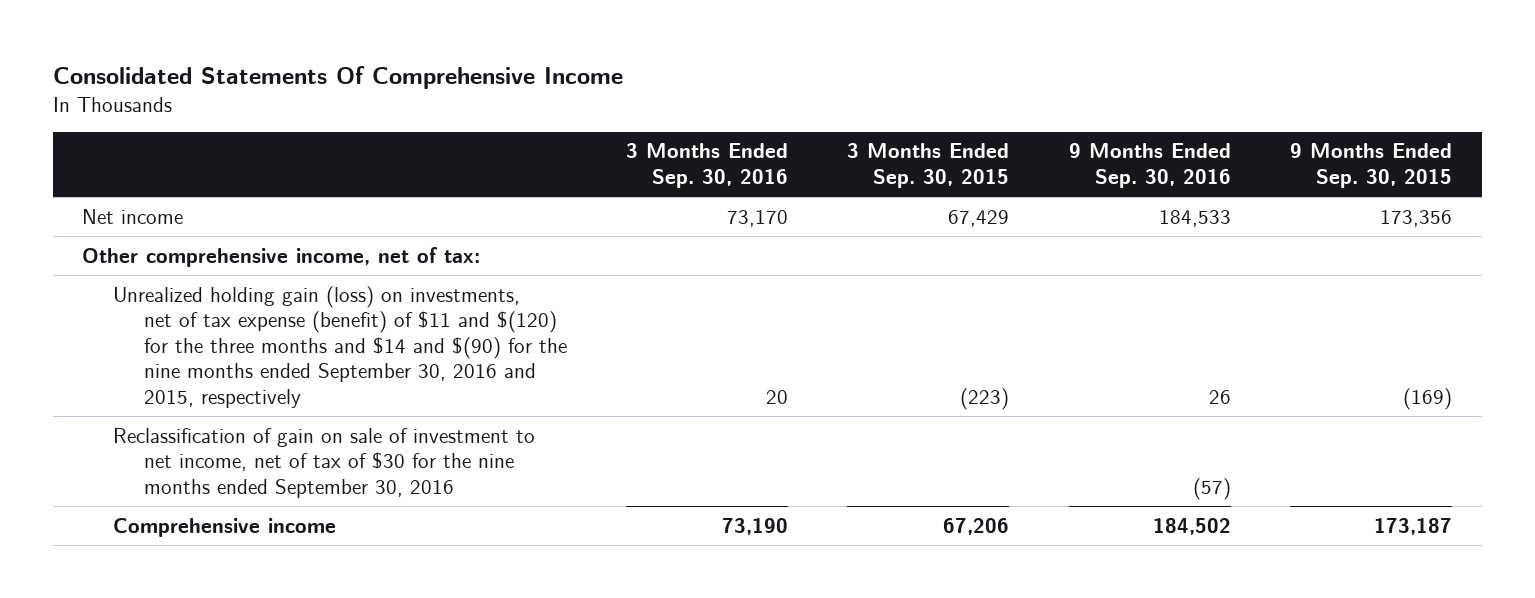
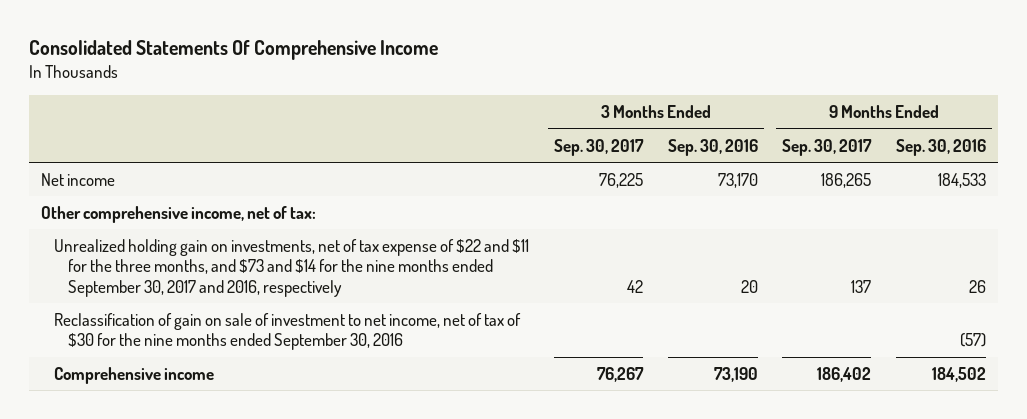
[847,143,1010,188] 3 Months Ended Sep. 30, 2015 -> none
[1290,143,1453,188] 9 Months Ended Sep. 30, 2015 -> none
none -> [554,138,645,156] Sep. 30, 2017
none -> [782,138,873,156] Sep. 30, 2017
[112,285,567,408] Unrealized holding gain (loss) on investments, net of tax expense (benefit) of $11 and $(120) for the three months and $14 and $(90) for the nine months ended September 30, 2016 and 2015, respectively -> [54,238,530,297] Unrealized holding gain on investments, net of tax expense of $22 and $11 for the three months, and $73 and $14 for the nine months ended September 30, 2017 and 2016, respectively

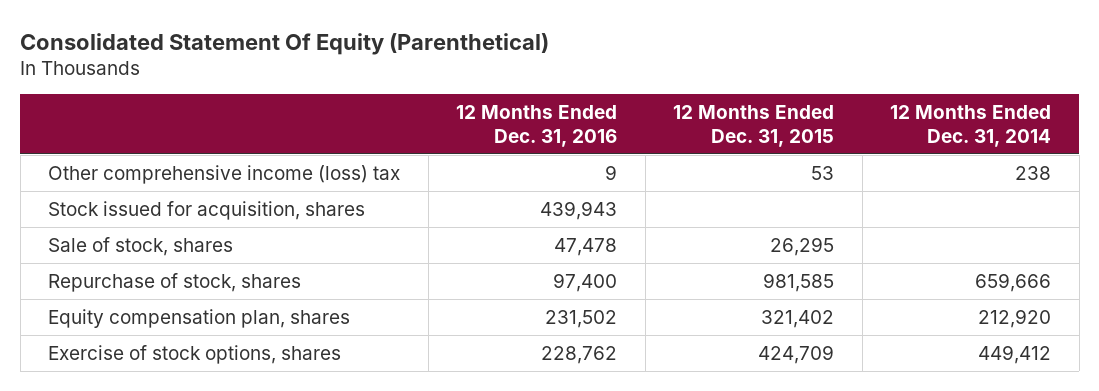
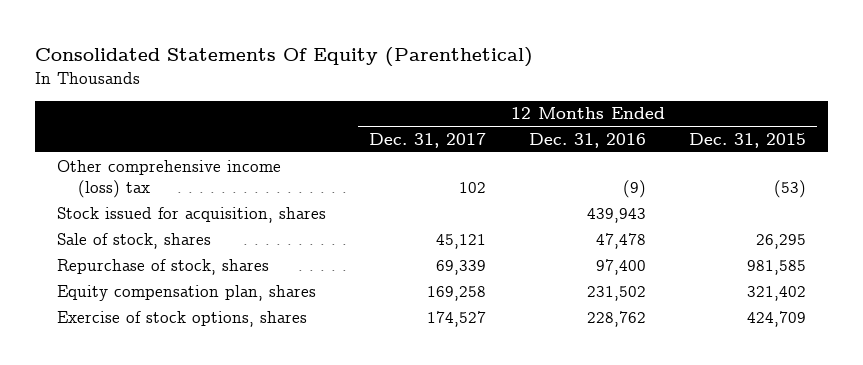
[20,32,550,55] Consolidated Statement Of Equity (Parenthetical) -> [35,47,534,68] Consolidated Statements Of Equity (Parenthetical)
[890,105,1052,147] 12 Months Ended Dec. 31, 2014 -> none
none -> [368,132,486,148] Dec. 31, 2017
[605,164,618,180] 9 -> [623,179,647,198] (9)
[811,165,835,180] 53 -> [774,179,807,198] (53)

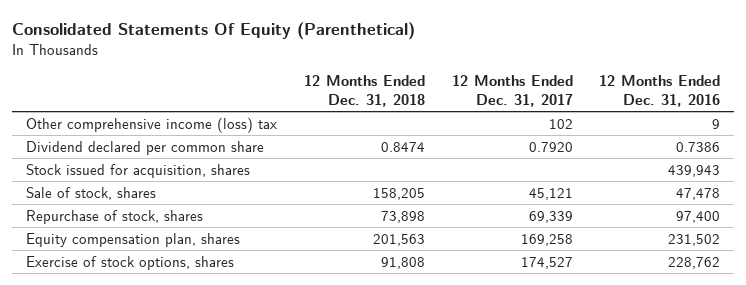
[689,132,807,148] Dec. 31, 2015 -> none
none -> [303,75,425,107] 12 Months Ended Dec. 31, 2018
[623,179,647,198] (9) -> [712,118,721,129] 9
none -> [25,140,264,155] Dividend declared per common share

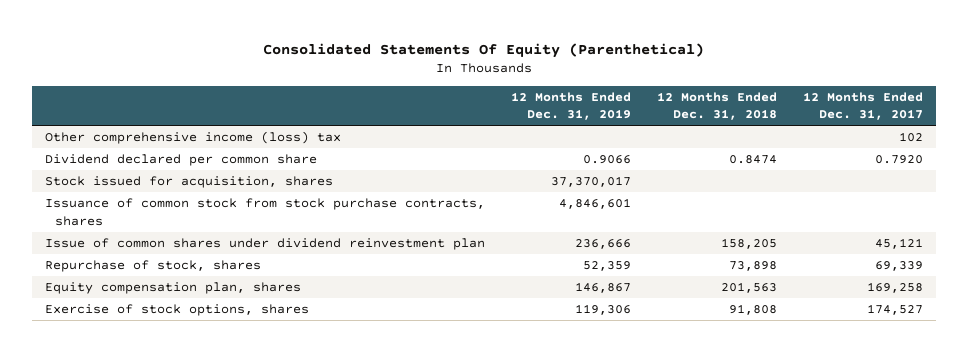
[599,75,721,107] 12 Months Ended Dec. 31, 2016 -> none
none -> [511,91,632,121] 12 Months Ended Dec. 31, 2019
none -> [45,198,486,226] Issuance of common stock from stock purchase contracts, shares
[25,186,156,200] Sale of stock, shares -> [45,238,486,251] Issue of common shares under dividend reinvestment plan

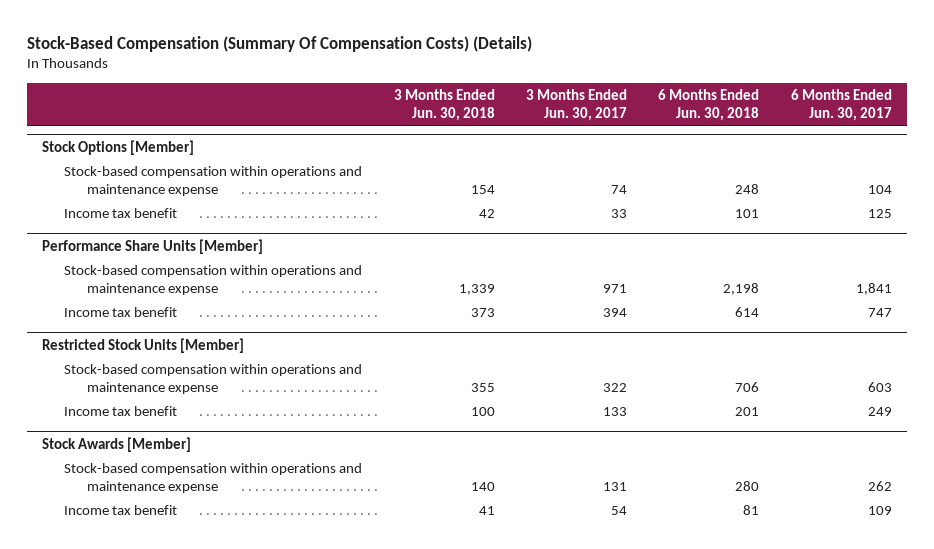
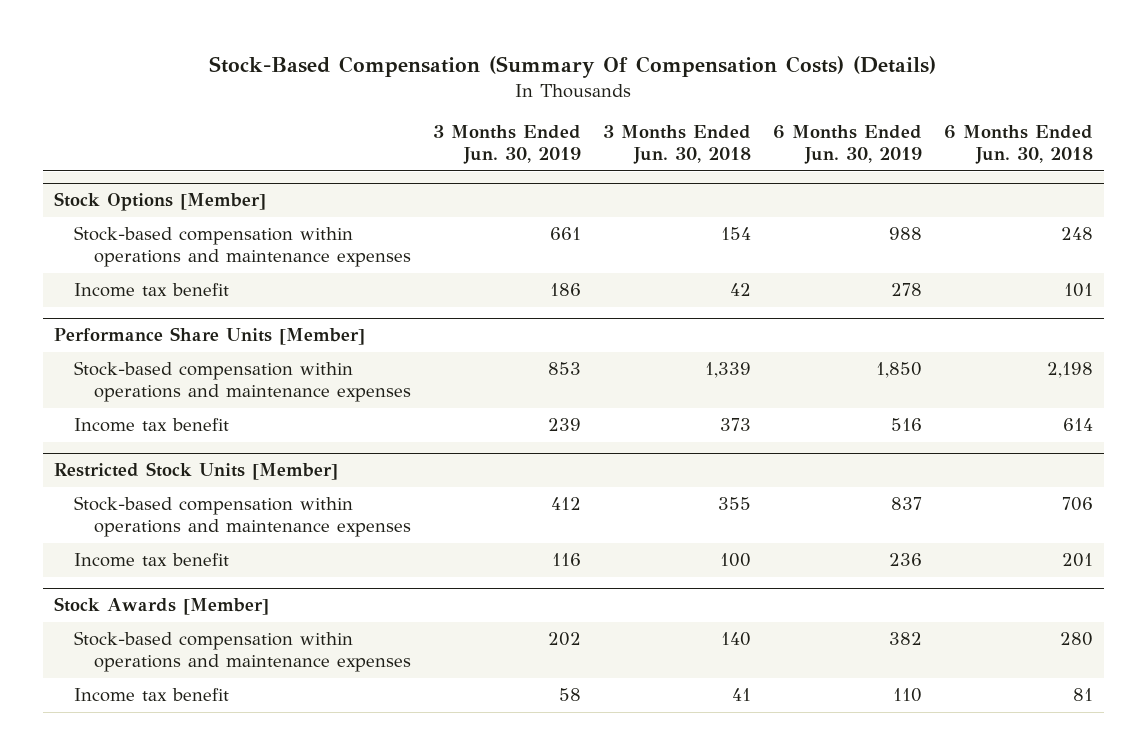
[526,88,628,121] 3 Months Ended Jun. 30, 2017 -> none
[790,88,892,121] 6 Months Ended Jun. 30, 2017 -> none
none -> [433,125,582,165] 3 Months Ended Jun. 30, 2019
none -> [773,125,923,165] 6 Months Ended Jun. 30, 2019
[64,165,363,196] Stock-based compensation within operations and maintenance expense -> [73,226,412,268] Stock-based compensation within operations and maintenance expenses
[64,264,363,295] Stock-based compensation within operations and maintenance expense -> [73,361,412,403] Stock-based compensation within operations and maintenance expenses
[64,363,363,394] Stock-based compensation within operations and maintenance expense -> [73,496,412,538] Stock-based compensation within operations and maintenance expenses
[64,462,363,493] Stock-based compensation within operations and maintenance expense -> [73,631,412,673] Stock-based compensation within operations and maintenance expenses

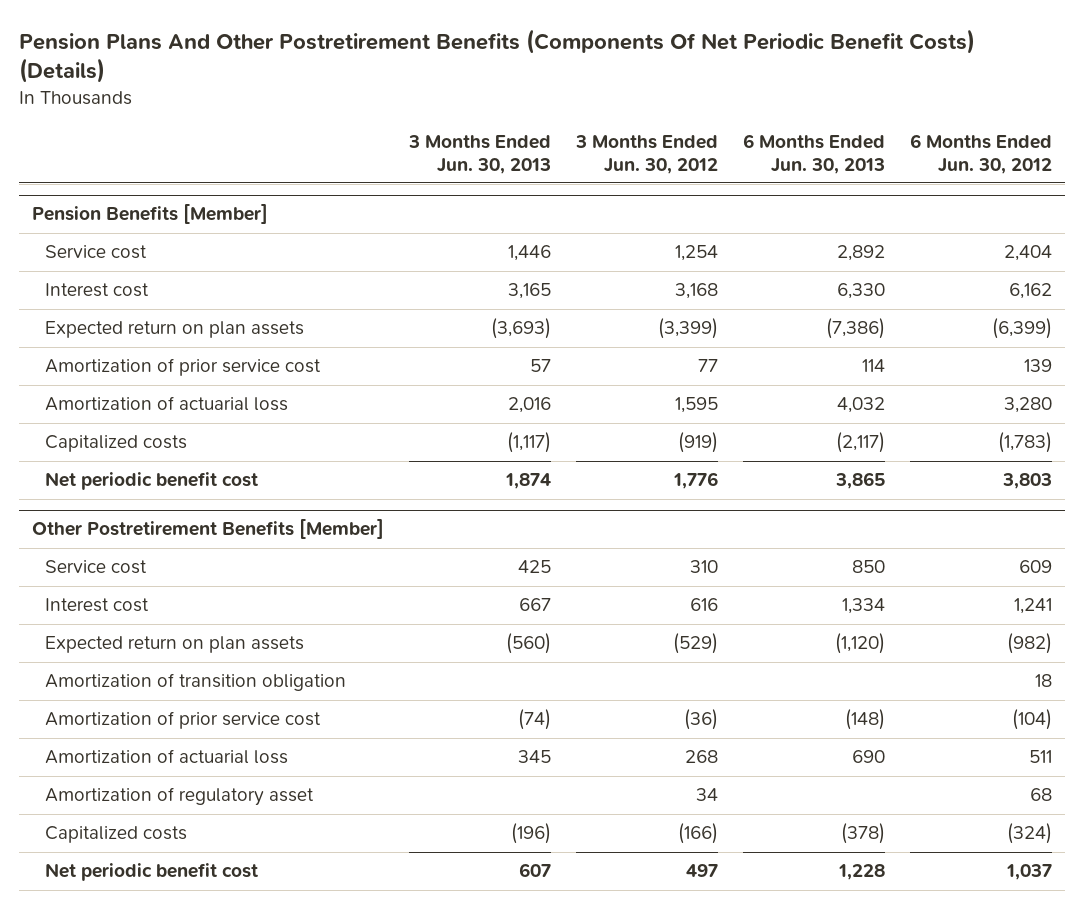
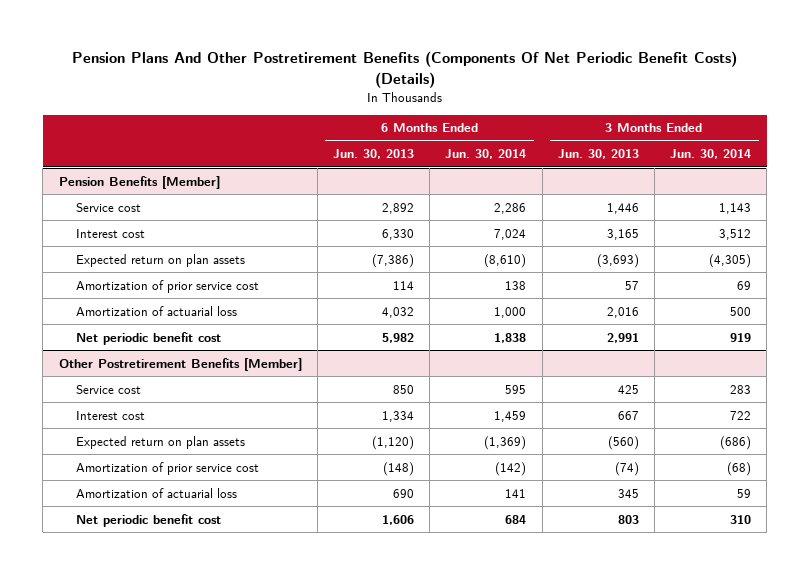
[574,135,718,174] 3 Months Ended Jun. 30, 2012 -> none
[910,134,1053,174] 6 Months Ended Jun. 30, 2012 -> none
none -> [445,149,527,160] Jun. 30, 2014
none -> [670,149,752,160] Jun. 30, 2014
[45,435,188,453] Capitalized costs -> none
[504,473,551,490] 1,874 -> [606,332,639,343] 2,991
[834,472,885,490] 3,865 -> [382,332,415,343] 5,982
[45,673,347,692] Amortization of transition obligation -> none
[45,787,315,807] Amortization of regulatory asset -> none
[45,826,188,844] Capitalized costs -> none
[518,863,551,878] 607 -> [617,514,639,524] 803
[837,864,885,881] 1,228 -> [382,514,415,525] 1,606

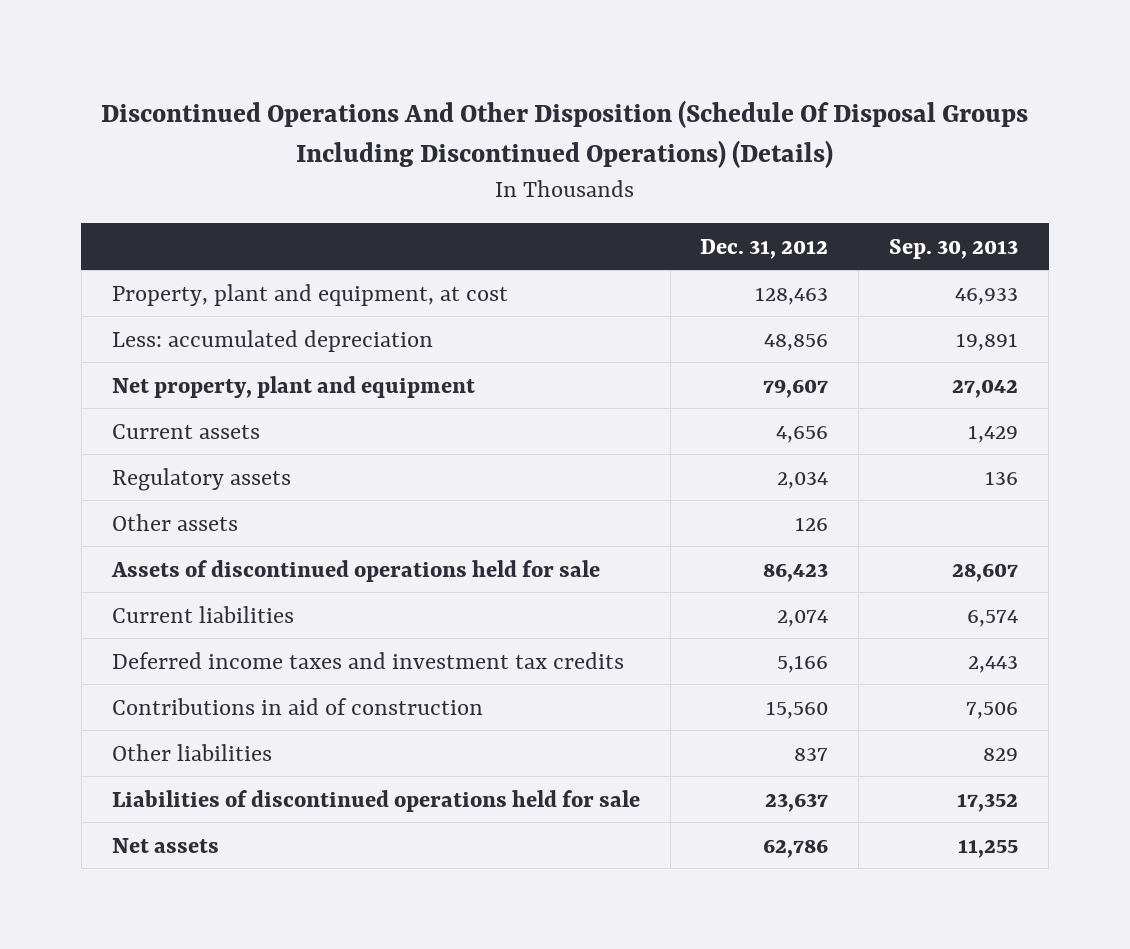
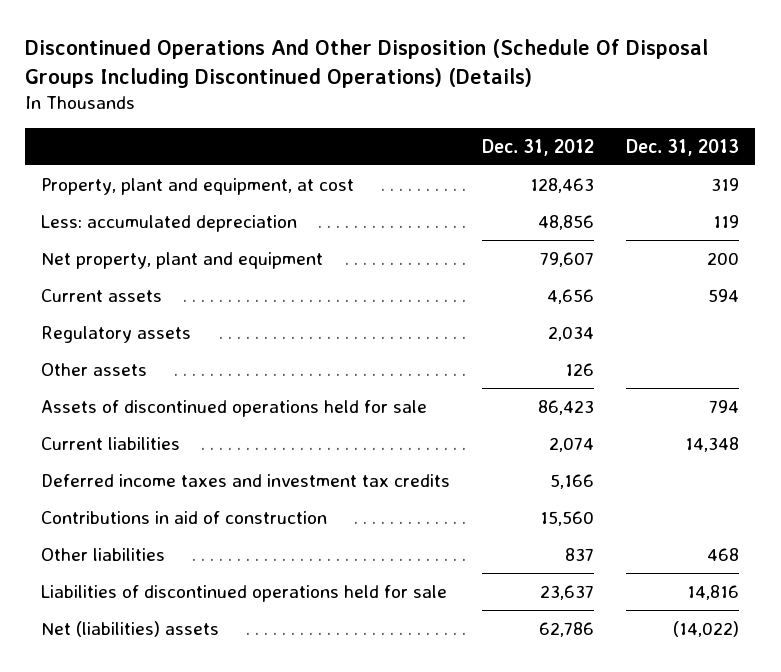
[889,238,1019,259] Sep. 30, 2013 -> none
none -> [626,138,740,156] Dec. 31, 2013
[111,837,219,853] Net assets -> [41,620,220,637] Net (liabilities) assets

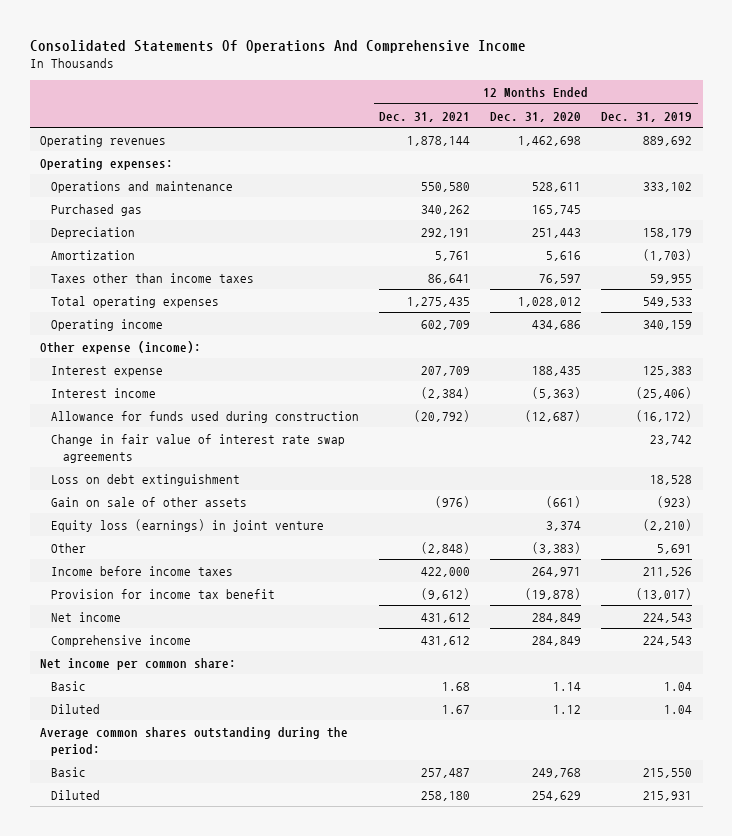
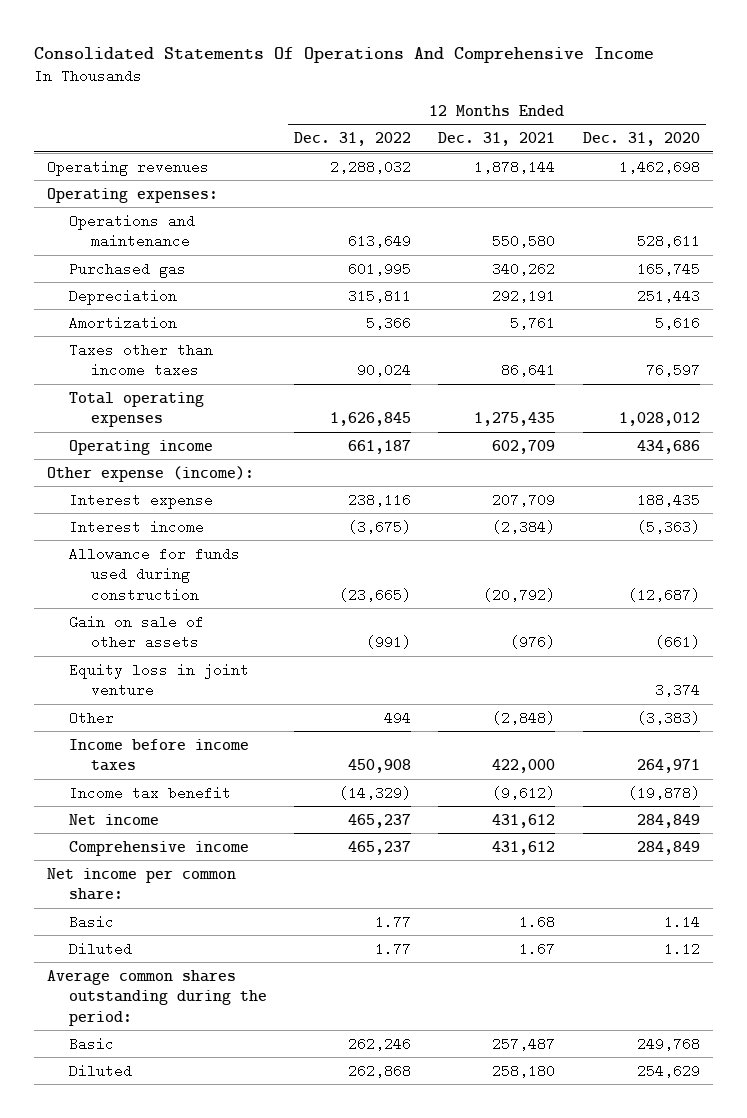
[601,111,693,122] Dec. 31, 2019 -> none
none -> [294,132,412,147] Dec. 31, 2022
[51,433,346,463] Change in fair value of interest rate swap agreements -> none
[51,473,241,486] Loss on debt extinguishment -> none
[51,518,325,532] Equity loss (earnings) in joint venture -> [69,662,250,698] Equity loss in joint venture
[51,588,276,599] Provision for income tax benefit -> [69,785,232,800] Income tax benefit

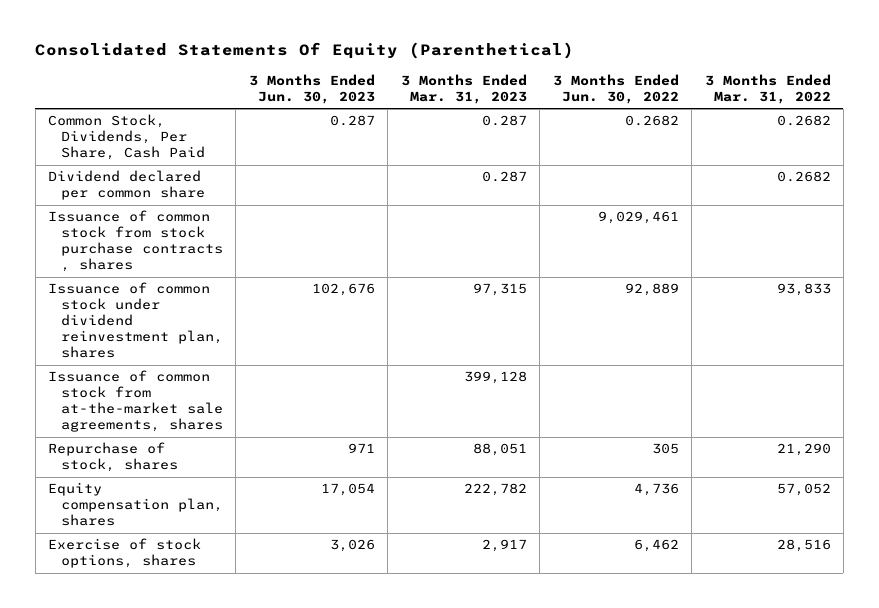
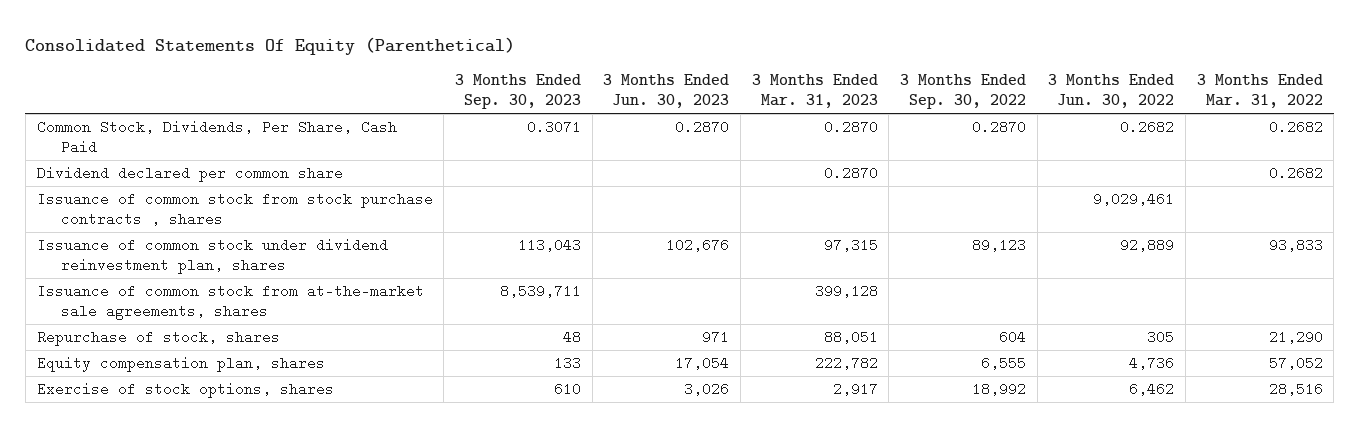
none -> [454,74,581,110] 3 Months Ended Sep. 30, 2023
none -> [900,74,1027,110] 3 Months Ended Sep. 30, 2022
[329,115,375,127] 0.287 -> [675,119,730,134] 0.2870
[481,115,527,127] 0.287 -> [823,119,878,134] 0.2870
[481,171,527,183] 0.287 -> [823,165,878,180] 0.2870

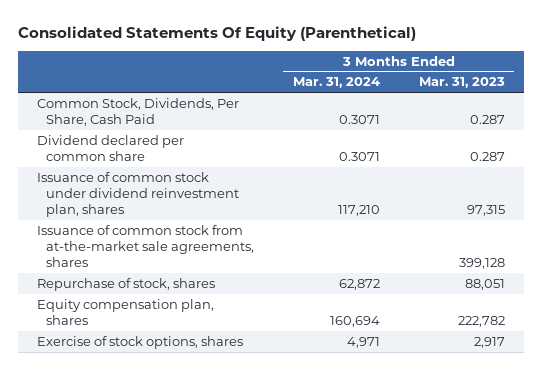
[454,74,581,110] 3 Months Ended Sep. 30, 2023 -> none
[603,74,730,109] 3 Months Ended Jun. 30, 2023 -> none
[900,74,1027,110] 3 Months Ended Sep. 30, 2022 -> none
[1048,74,1175,109] 3 Months Ended Jun. 30, 2022 -> none
[1196,74,1323,109] 3 Months Ended Mar. 31, 2022 -> none
none -> [292,77,380,89] Mar. 31, 2024
[36,191,433,227] Issuance of common stock from stock purchase contracts , shares -> none
[823,119,878,134] 0.2870 -> [469,114,505,124] 0.287
[823,165,878,180] 0.2870 -> [469,151,505,161] 0.287

